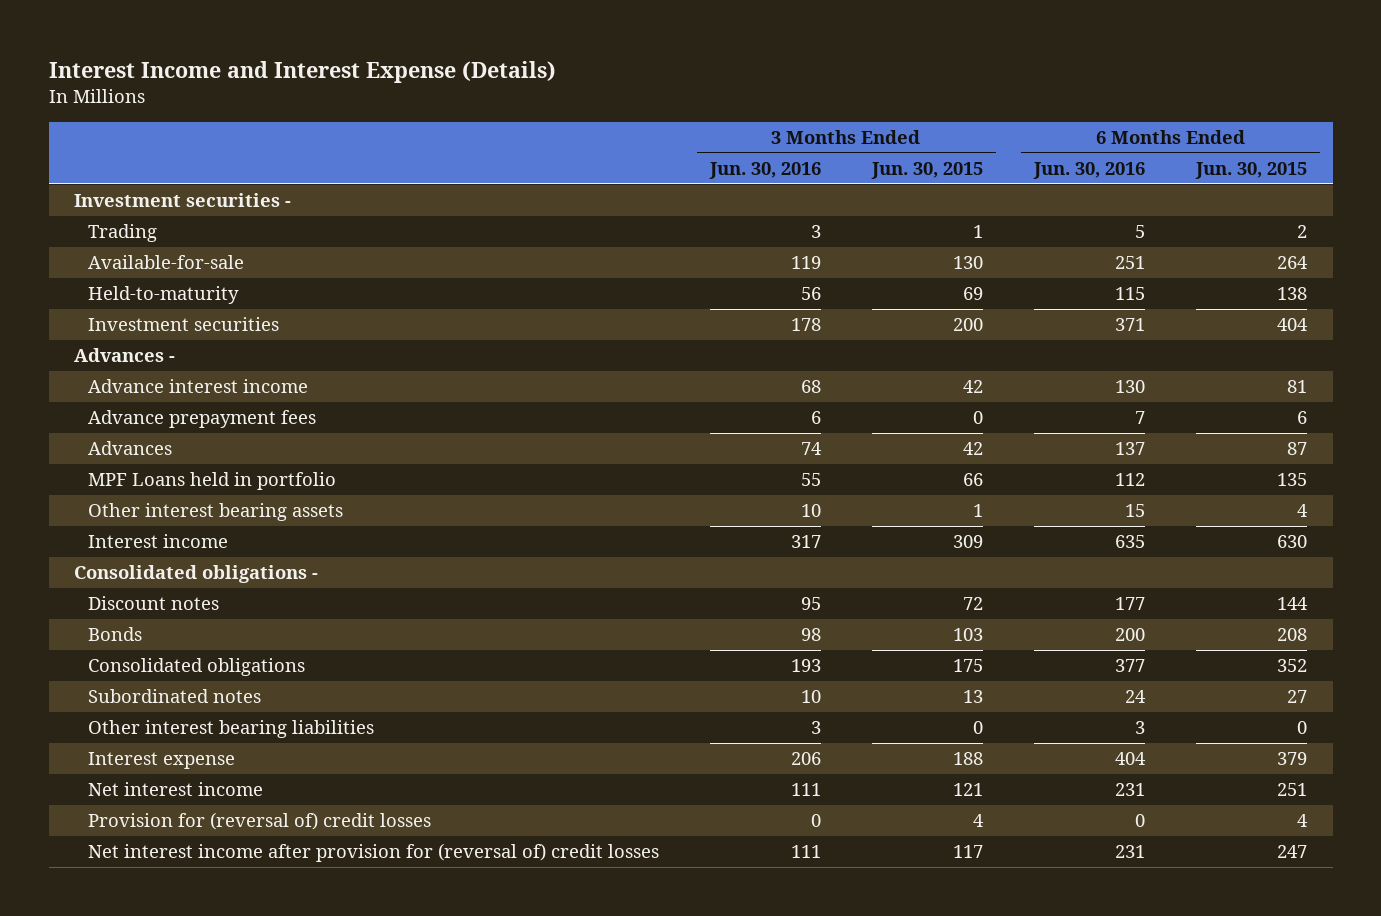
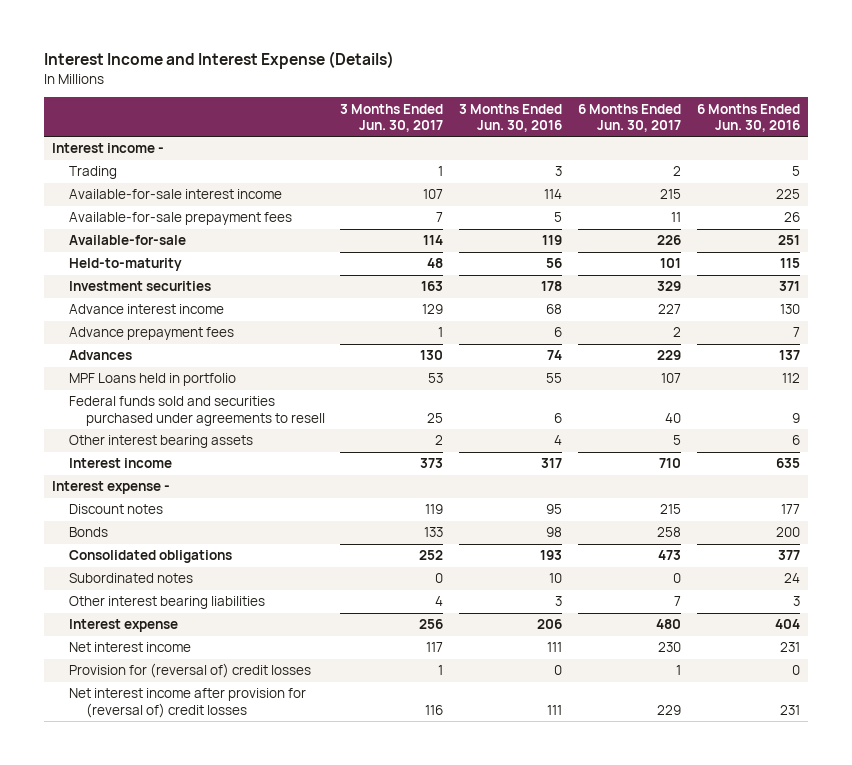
[870,161,983,179] Jun. 30, 2015 -> none
[1195,161,1308,179] Jun. 30, 2015 -> none
none -> [340,103,444,133] 3 Months Ended Jun. 30, 2017
none -> [577,103,681,133] 6 Months Ended Jun. 30, 2017
[74,193,292,208] Investment securities - -> none
none -> [52,143,165,154] Interest income -
none -> [68,189,282,200] Available-for-sale interest income
none -> [68,212,292,226] Available-for-sale prepayment fees
[74,348,176,363] Advances - -> none
none -> [68,396,325,426] Federal funds sold and securities purchased under agreements to resell
[800,504,821,518] 10 -> [554,435,563,446] 4
[1125,504,1146,518] 15 -> [791,435,800,446] 6
[74,565,319,584] Consolidated obligations - -> none
none -> [52,481,171,495] Interest expense -

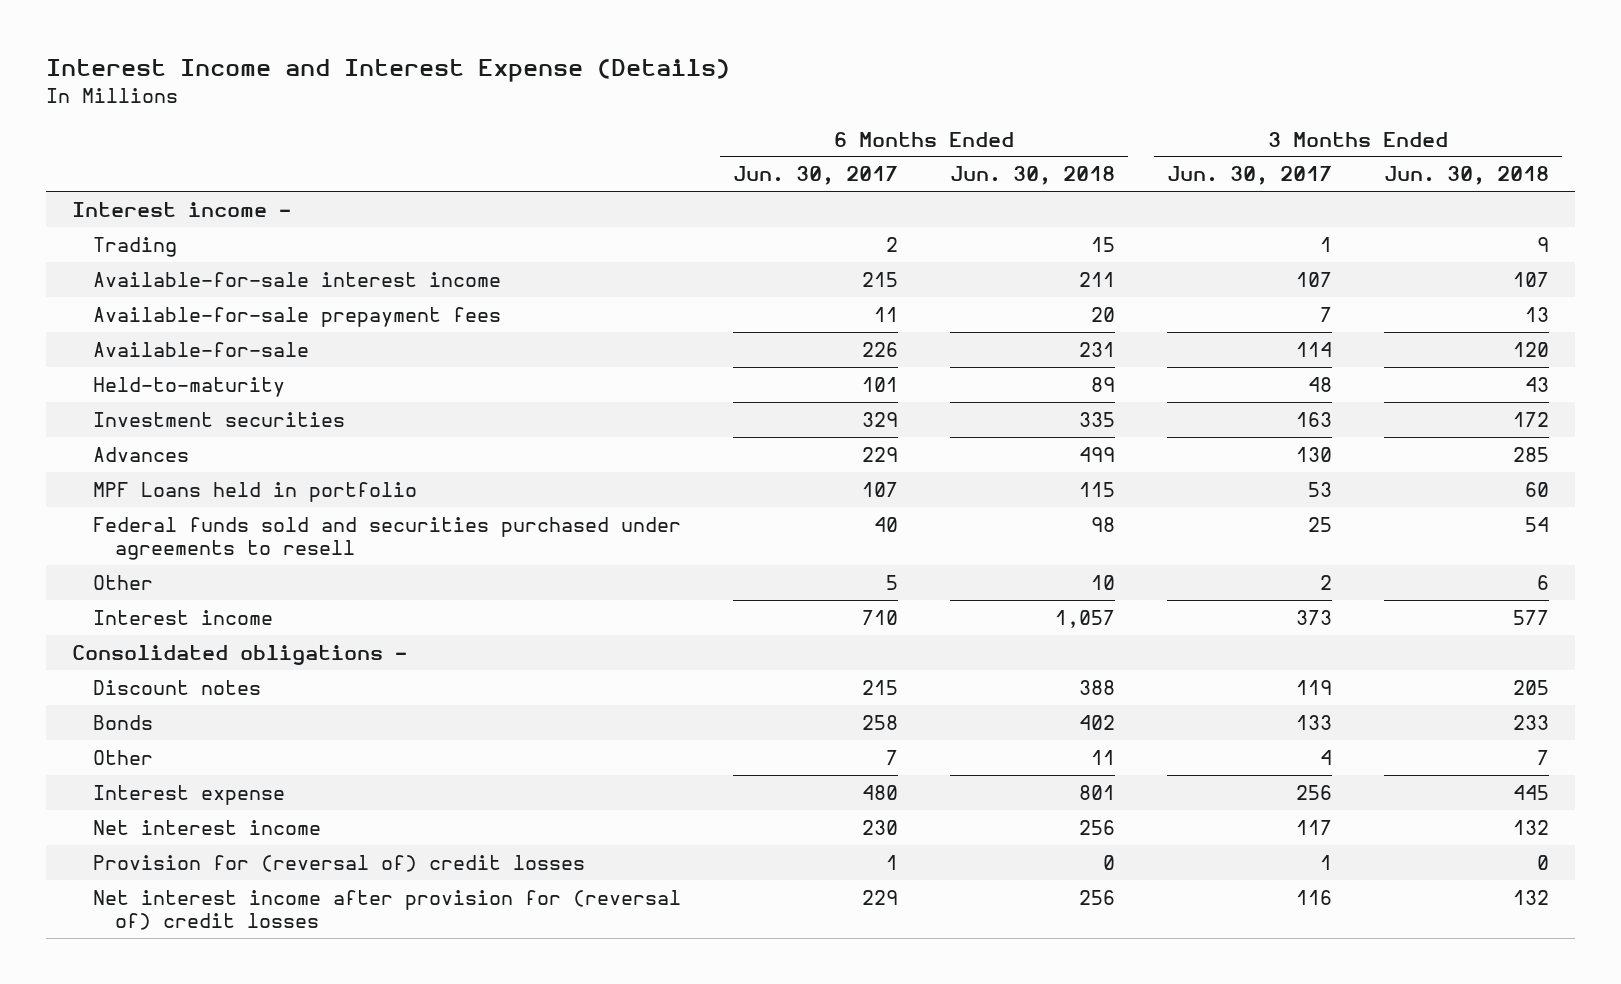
[459,103,563,133] 3 Months Ended Jun. 30, 2016 -> none
[696,103,800,133] 6 Months Ended Jun. 30, 2016 -> none
none -> [950,166,1116,186] Jun. 30, 2018
none -> [1384,166,1550,186] Jun. 30, 2018
[68,304,224,315] Advance interest income -> none
[68,327,234,341] Advance prepayment fees -> none
[68,435,253,449] Other interest bearing assets -> [93,574,154,590] Other
[52,481,171,495] Interest expense - -> none
none -> [72,644,408,665] Consolidated obligations -
[68,550,232,564] Consolidated obligations -> none
[68,573,193,584] Subordinated notes -> none
[68,596,265,610] Other interest bearing liabilities -> [93,749,154,765] Other

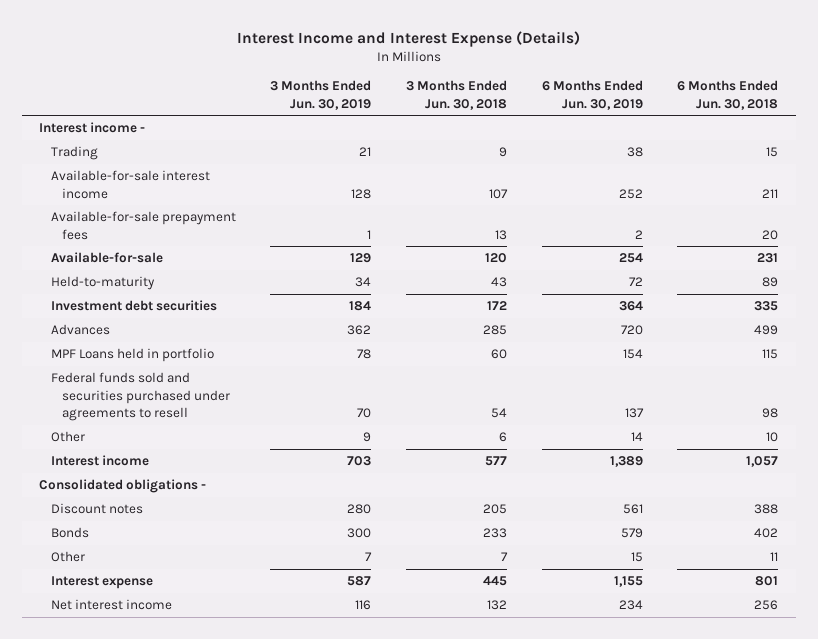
[733,166,899,186] Jun. 30, 2017 -> none
[1167,166,1333,186] Jun. 30, 2017 -> none
none -> [270,80,372,110] 3 Months Ended Jun. 30, 2019
none -> [541,80,643,110] 6 Months Ended Jun. 30, 2019
[93,411,346,427] Investment securities -> [50,300,217,312] Investment debt securities
[93,854,586,872] Provision for (reversal of) credit losses -> none
[93,889,682,930] Net interest income after provision for (reversal of) credit losses -> none

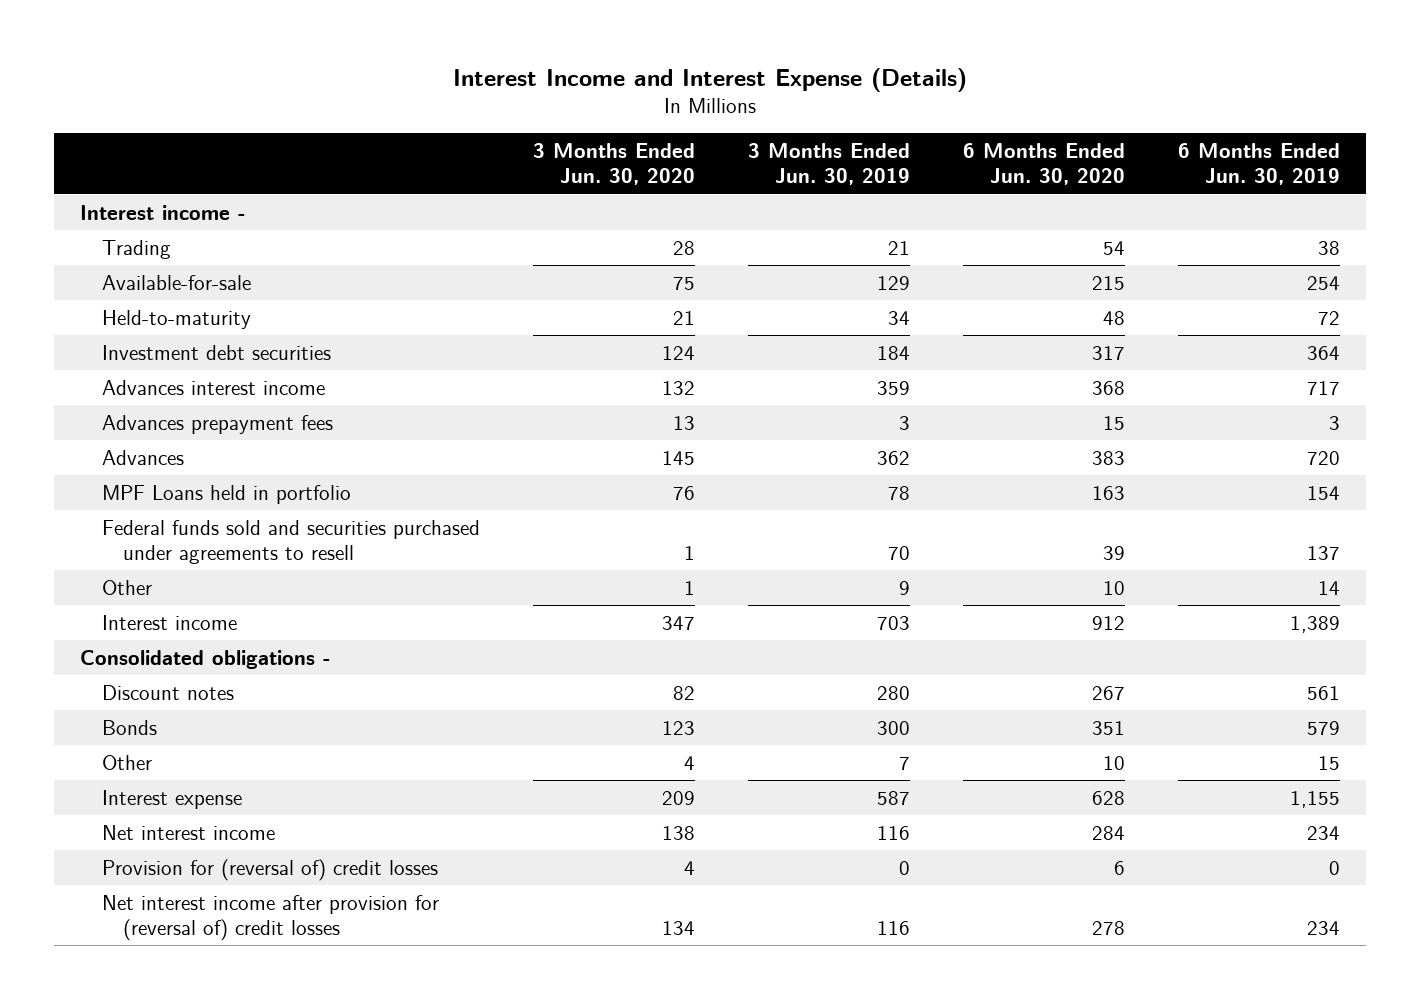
[406,80,508,110] 3 Months Ended Jun. 30, 2018 -> none
[677,80,779,110] 6 Months Ended Jun. 30, 2018 -> none
none -> [532,143,695,186] 3 Months Ended Jun. 30, 2020
none -> [962,143,1125,186] 6 Months Ended Jun. 30, 2020
[50,170,210,199] Available-for-sale interest income -> none
[50,211,236,240] Available-for-sale prepayment fees -> none
none -> [101,379,325,395] Advances interest income
none -> [101,414,333,434] Advances prepayment fees
none -> [101,858,438,881] Provision for (reversal of) credit losses
none -> [101,894,439,941] Net interest income after provision for (reversal of) credit losses

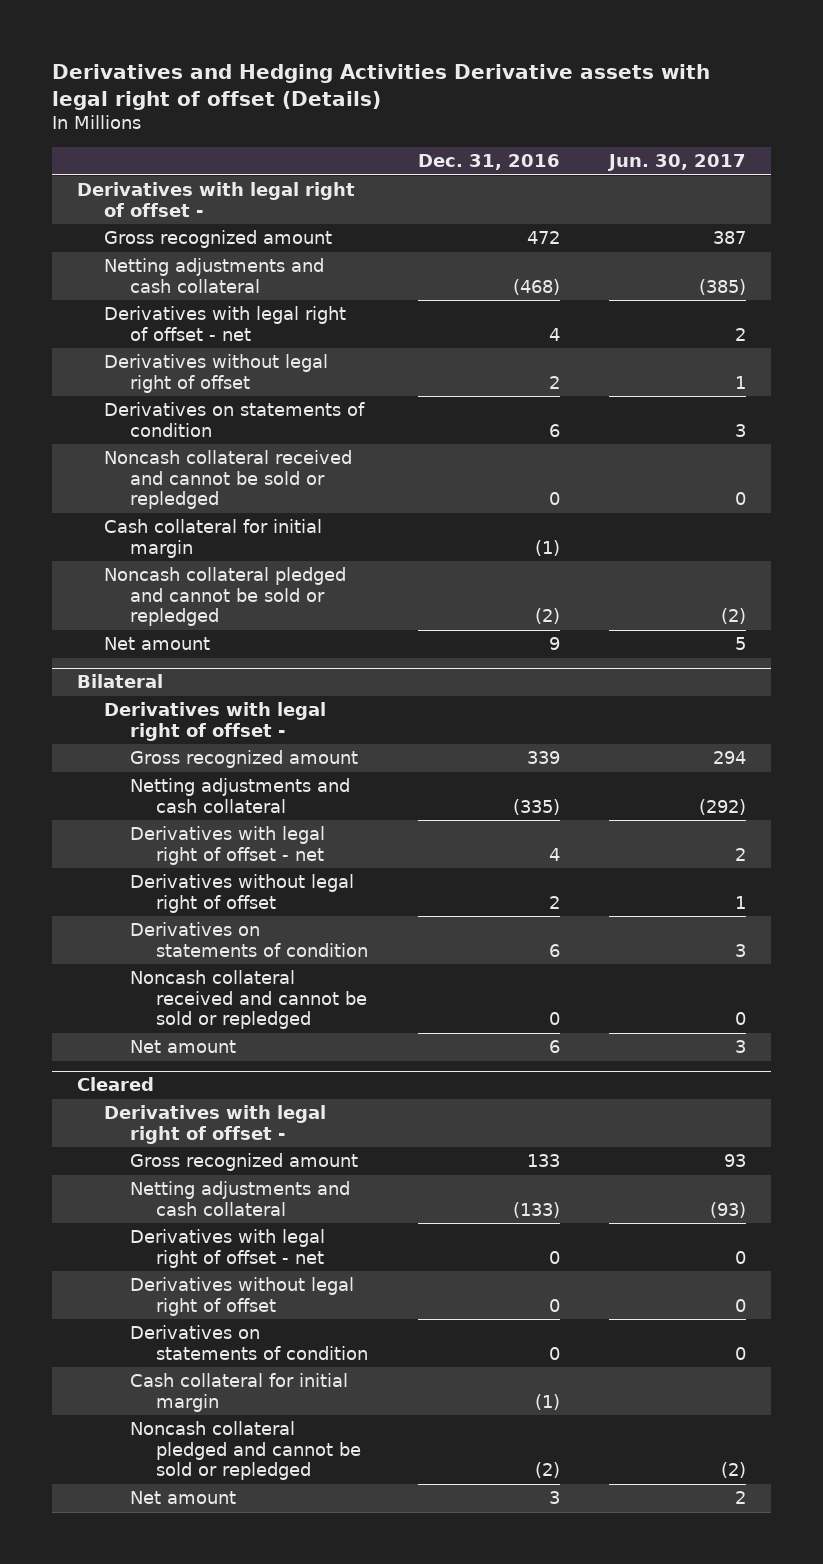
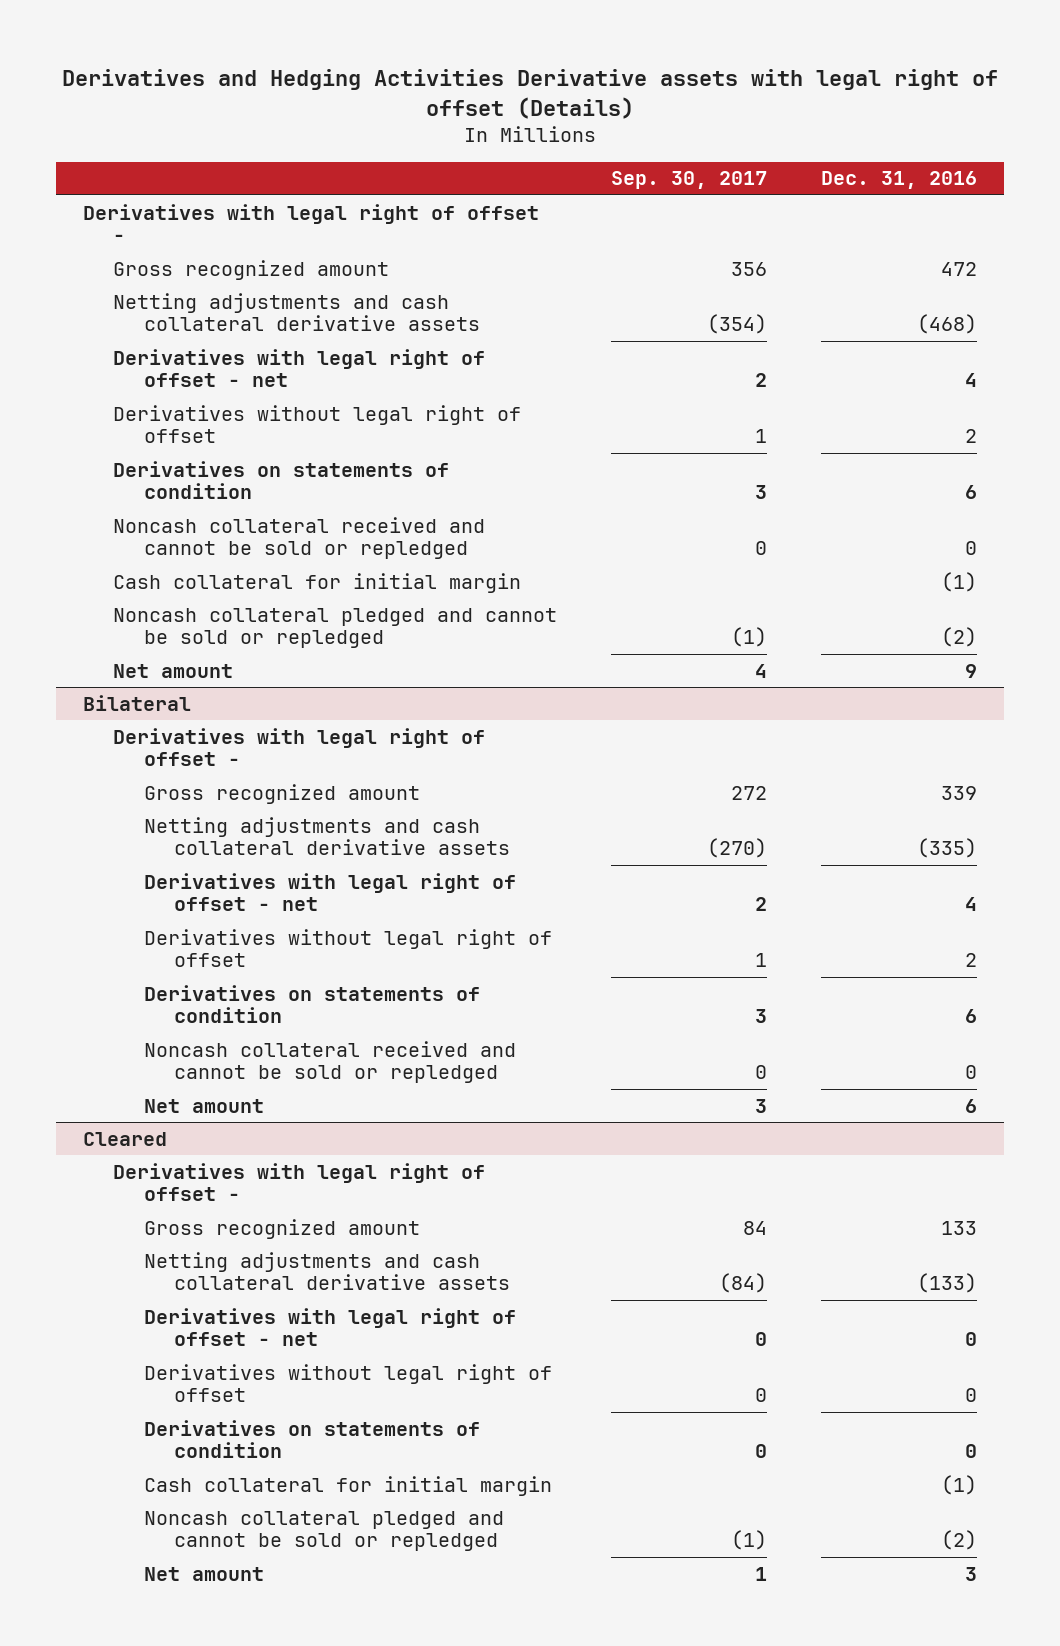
[607,154,747,172] Jun. 30, 2017 -> none
none -> [611,171,768,190] Sep. 30, 2017
[103,258,324,293] Netting adjustments and cash collateral -> [113,292,480,332] Netting adjustments and cash collateral derivative assets
[129,778,350,813] Netting adjustments and cash collateral -> [143,816,510,856] Netting adjustments and cash collateral derivative assets
[129,1181,350,1216] Netting adjustments and cash collateral -> [143,1251,510,1291] Netting adjustments and cash collateral derivative assets

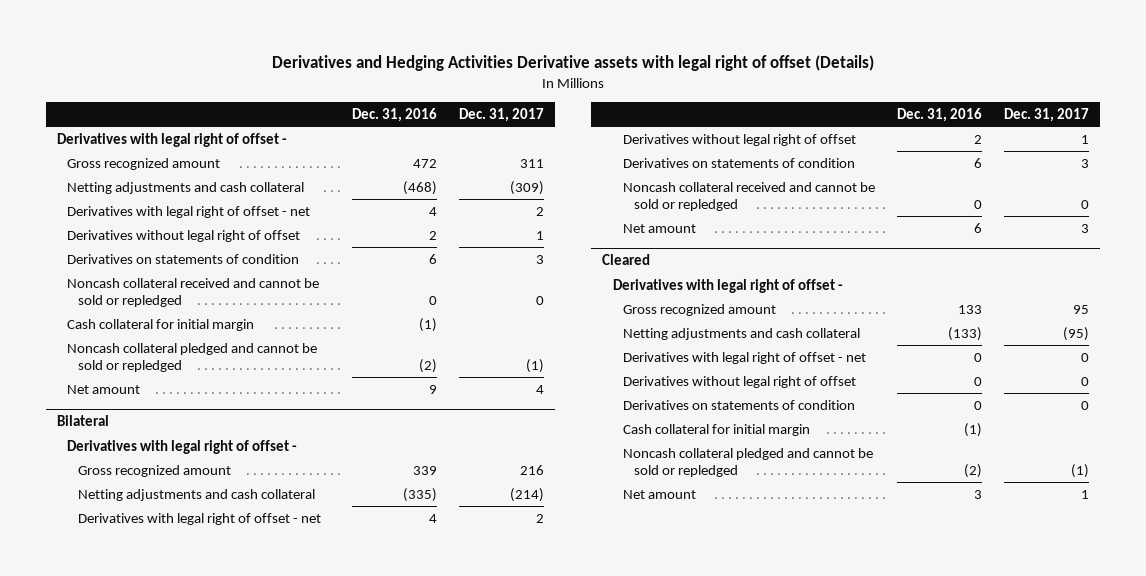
[611,171,768,190] Sep. 30, 2017 -> none
none -> [459,107,545,122] Dec. 31, 2017
[113,292,480,332] Netting adjustments and cash collateral derivative assets -> [67,181,305,194] Netting adjustments and cash collateral
[143,816,510,856] Netting adjustments and cash collateral derivative assets -> [78,488,316,501] Netting adjustments and cash collateral
[143,1251,510,1291] Netting adjustments and cash collateral derivative assets -> [623,327,861,340] Netting adjustments and cash collateral

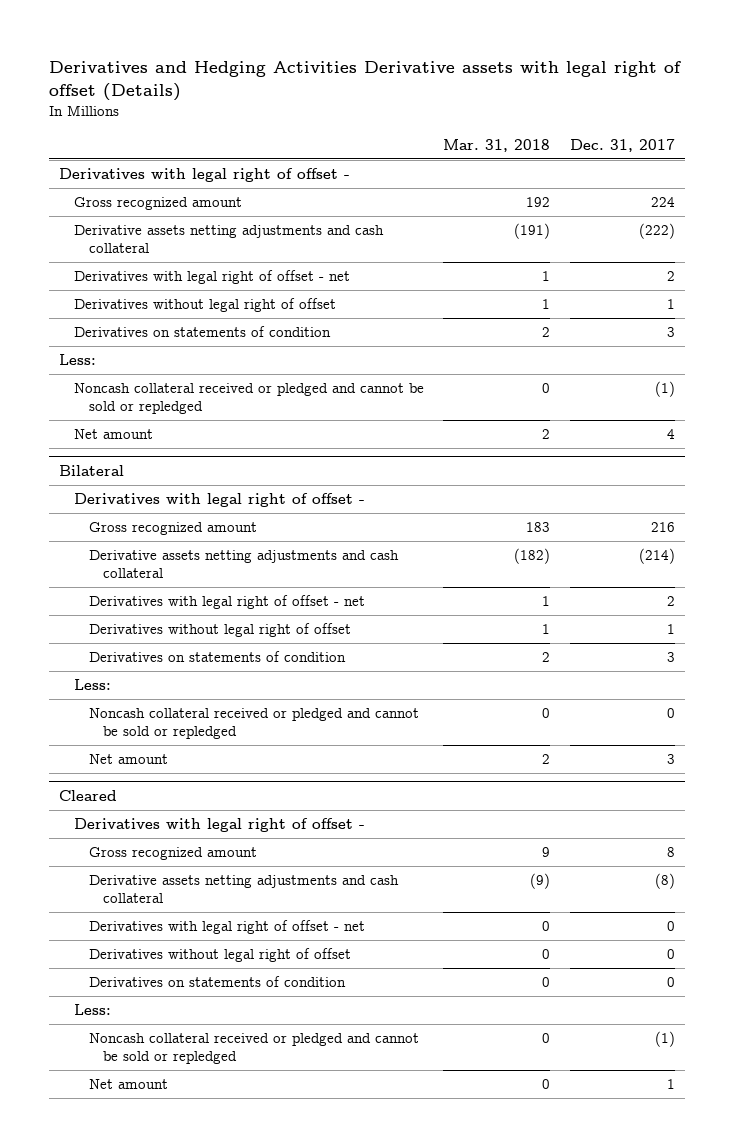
[352,107,438,122] Dec. 31, 2016 -> none
none -> [443,139,551,153] Mar. 31, 2018
[520,158,545,168] 311 -> [651,197,676,208] 224
[67,181,305,194] Netting adjustments and cash collateral -> [73,225,384,253] Derivative assets netting adjustments and cash collateral
[510,180,545,195] (309) -> [639,223,676,240] (222)
[67,277,320,307] Noncash collateral received and cannot be sold or repledged -> none
[67,318,255,331] Cash collateral for initial margin -> none
none -> [59,354,97,366] Less:
[67,342,318,372] Noncash collateral pledged and cannot be sold or repledged -> [73,383,424,414] Noncash collateral received or pledged and cannot be sold or repledged
[78,488,316,501] Netting adjustments and cash collateral -> [88,550,399,578] Derivative assets netting adjustments and cash collateral
none -> [73,679,111,691] Less:
[623,181,876,211] Noncash collateral received and cannot be sold or repledged -> [88,708,419,739] Noncash collateral received or pledged and cannot be sold or repledged
[1073,304,1090,314] 95 -> [667,847,676,858] 8
[623,327,861,340] Netting adjustments and cash collateral -> [88,875,399,903] Derivative assets netting adjustments and cash collateral
[1063,326,1090,341] (95) -> [655,873,676,890] (8)
[623,423,811,436] Cash collateral for initial margin -> none
none -> [73,1004,111,1016] Less:
[623,447,874,477] Noncash collateral pledged and cannot be sold or repledged -> [88,1033,419,1064] Noncash collateral received or pledged and cannot be sold or repledged

